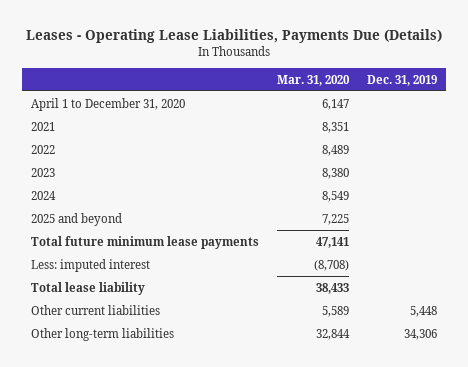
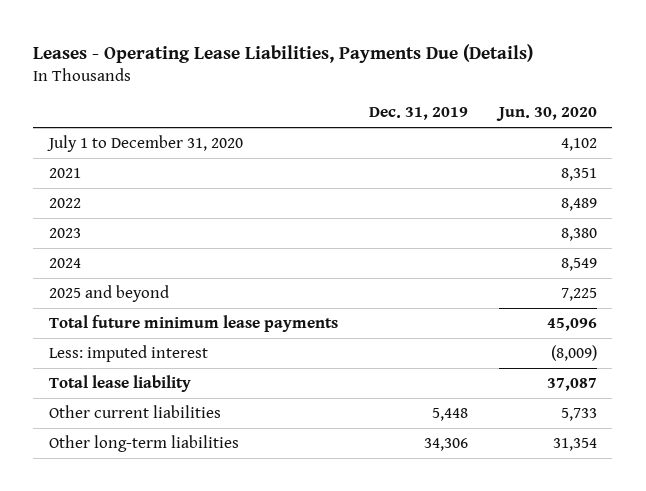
[276,74,350,86] Mar. 31, 2020 -> none
none -> [495,107,597,122] Jun. 30, 2020
[31,97,186,111] April 1 to December 31, 2020 -> [46,135,243,153] July 1 to December 31, 2020

